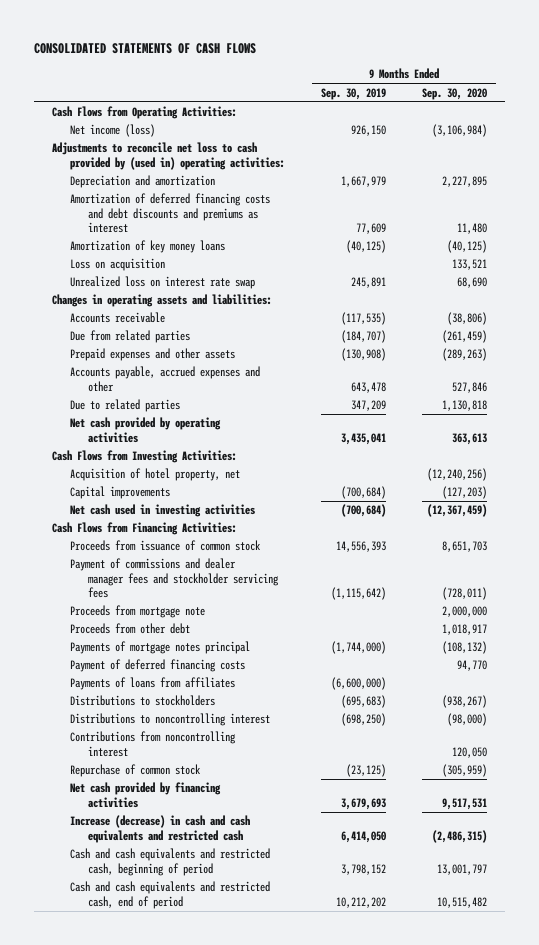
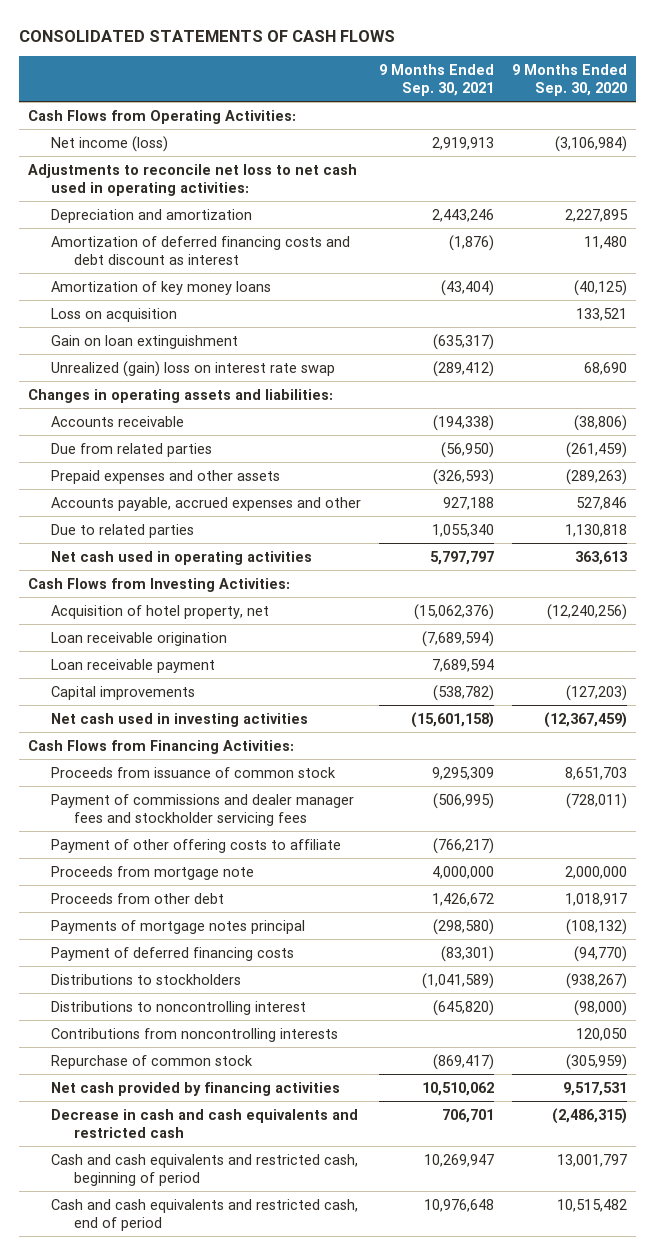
[320,87,386,100] Sep. 30, 2019 -> none
none -> [379,63,495,97] 9 Months Ended Sep. 30, 2021
[52,142,285,170] Adjustments to reconcile net loss to cash provided by (used in) operating activities: -> [28,163,358,197] Adjustments to reconcile net loss to net cash used in operating activities:
[69,193,270,234] Amortization of deferred financing costs and debt discounts and premiums as interest -> [51,235,351,266] Amortization of deferred financing costs and debt discount as interest
none -> [51,334,239,349] Gain on loan extinguishment
[69,276,255,290] Unrealized loss on interest rate swap -> [51,360,336,377] Unrealized (gain) loss on interest rate swap
[69,417,221,443] Net cash provided by operating activities -> [51,550,313,565] Net cash used in operating activities
none -> [51,631,228,646] Loan receivable origination
none -> [51,658,216,673] Loan receivable payment
none -> [51,838,342,853] Payment of other offering costs to affiliate
[69,677,235,691] Payments of loans from affiliates -> none
[456,660,487,672] 94,770 -> [574,945,628,962] (94,770)
[69,731,236,757] Contributions from noncontrolling interest -> [51,1027,339,1042] Contributions from noncontrolling interests
[69,815,250,843] Increase (decrease) in cash and cash equivalents and restricted cash -> [51,1108,359,1139] Decrease in cash and cash equivalents and restricted cash

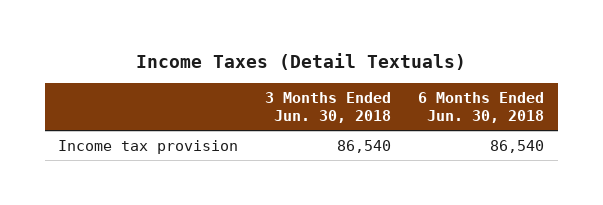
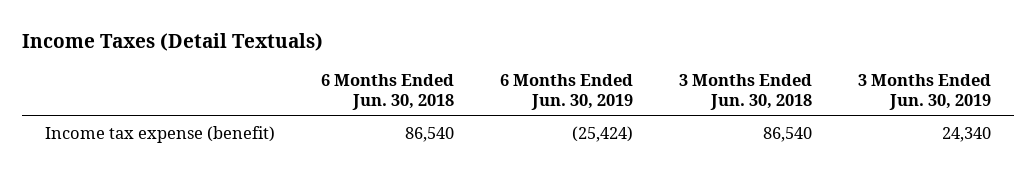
none -> [499,73,633,110] 6 Months Ended Jun. 30, 2019
none -> [857,73,991,110] 3 Months Ended Jun. 30, 2019
[58,139,239,154] Income tax provision -> [44,125,275,143] Income tax expense (benefit)

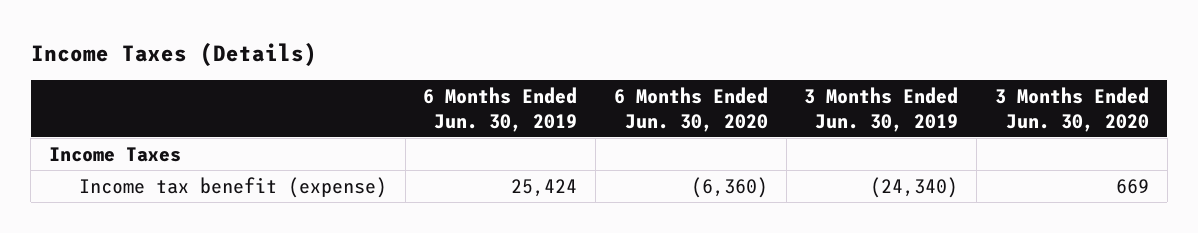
[22,32,324,51] Income Taxes (Detail Textuals) -> [30,42,317,66] Income Taxes (Details)
[320,73,454,110] 6 Months Ended Jun. 30, 2018 -> none
[678,73,812,110] 3 Months Ended Jun. 30, 2018 -> none
none -> [613,86,768,132] 6 Months Ended Jun. 30, 2020
none -> [994,86,1149,132] 3 Months Ended Jun. 30, 2020
none -> [48,146,181,162] Income Taxes
[44,125,275,143] Income tax expense (benefit) -> [78,176,387,198] Income tax benefit (expense)
[571,125,633,142] (25,424) -> [511,178,578,197] 25,424
[941,126,991,142] 24,340 -> [870,176,959,198] (24,340)

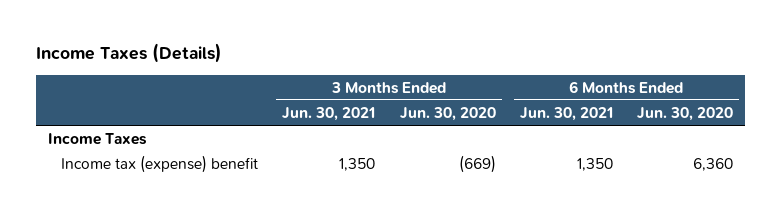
[423,86,578,132] 6 Months Ended Jun. 30, 2019 -> none
[804,86,959,132] 3 Months Ended Jun. 30, 2019 -> none
none -> [282,106,376,121] Jun. 30, 2021
none -> [519,106,613,121] Jun. 30, 2021
[78,176,387,198] Income tax benefit (expense) -> [61,154,259,173] Income tax (expense) benefit
[690,176,768,198] (6,360) -> [692,157,733,171] 6,360
[1115,178,1149,194] 669 -> [458,154,496,173] (669)

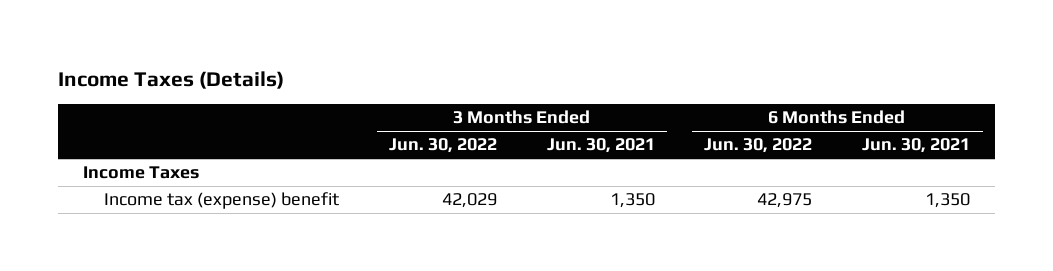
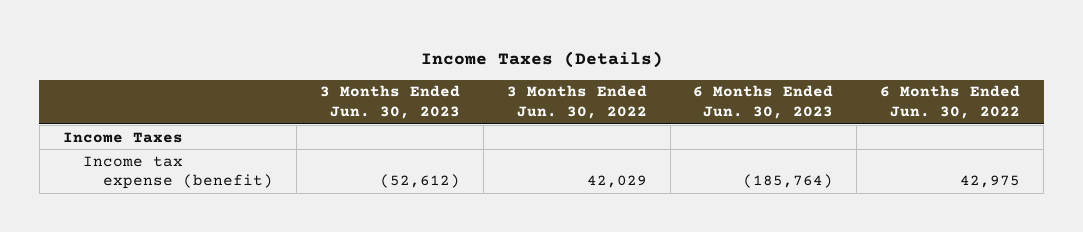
[546,138,655,154] Jun. 30, 2021 -> none
[862,138,971,154] Jun. 30, 2021 -> none
none -> [319,85,460,119] 3 Months Ended Jun. 30, 2023
none -> [693,85,834,119] 6 Months Ended Jun. 30, 2023
[104,192,340,210] Income tax (expense) benefit -> [82,155,273,190] Income tax expense (benefit)

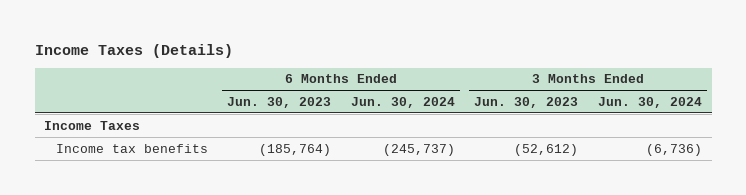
[506,85,647,119] 3 Months Ended Jun. 30, 2022 -> none
[880,85,1021,119] 6 Months Ended Jun. 30, 2022 -> none
none -> [350,96,455,108] Jun. 30, 2024
none -> [597,96,702,108] Jun. 30, 2024
[82,155,273,190] Income tax expense (benefit) -> [55,143,208,153] Income tax benefits

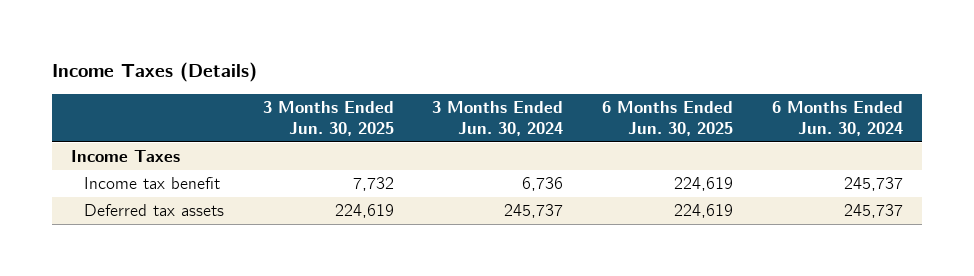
[227,96,332,108] Jun. 30, 2023 -> none
[474,96,579,108] Jun. 30, 2023 -> none
none -> [262,100,394,136] 3 Months Ended Jun. 30, 2025
none -> [601,100,733,136] 6 Months Ended Jun. 30, 2025
[55,143,208,153] Income tax benefits -> [83,177,220,190] Income tax benefit
[382,143,455,156] (245,737) -> [843,177,903,192] 245,737
[645,143,702,156] (6,736) -> [522,177,564,192] 6,736
none -> [83,204,224,217] Deferred tax assets

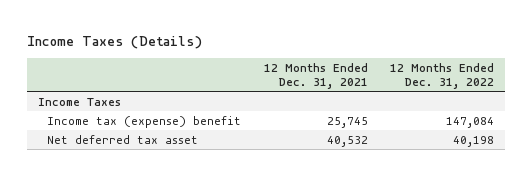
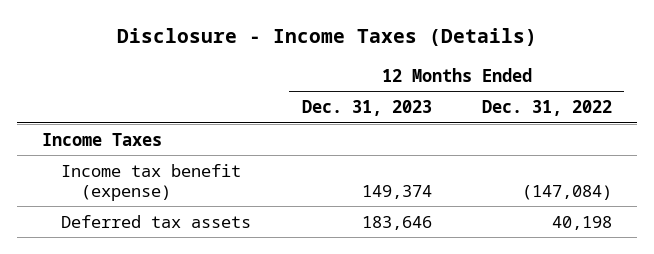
[26,35,202,49] Income Taxes (Details) -> [116,27,537,46] Disclosure - Income Taxes (Details)
[263,62,368,89] 12 Months Ended Dec. 31, 2021 -> none
none -> [301,99,432,116] Dec. 31, 2023
[47,115,242,128] Income tax (expense) benefit -> [61,163,242,201] Income tax benefit (expense)
[446,116,495,128] 147,084 -> [521,184,612,200] (147,084)
[47,134,199,144] Net deferred tax asset -> [61,214,252,228] Deferred tax assets

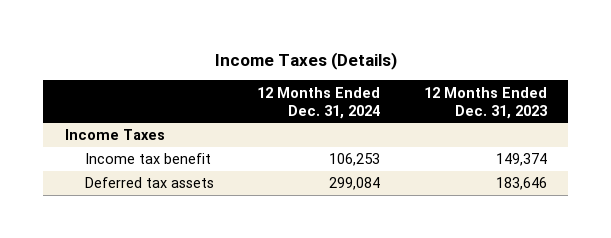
[116,27,537,46] Disclosure - Income Taxes (Details) -> [214,51,397,70] Income Taxes (Details)
[481,99,612,116] Dec. 31, 2022 -> none
none -> [257,86,381,119] 12 Months Ended Dec. 31, 2024
[61,163,242,201] Income tax benefit (expense) -> [84,153,211,165] Income tax benefit

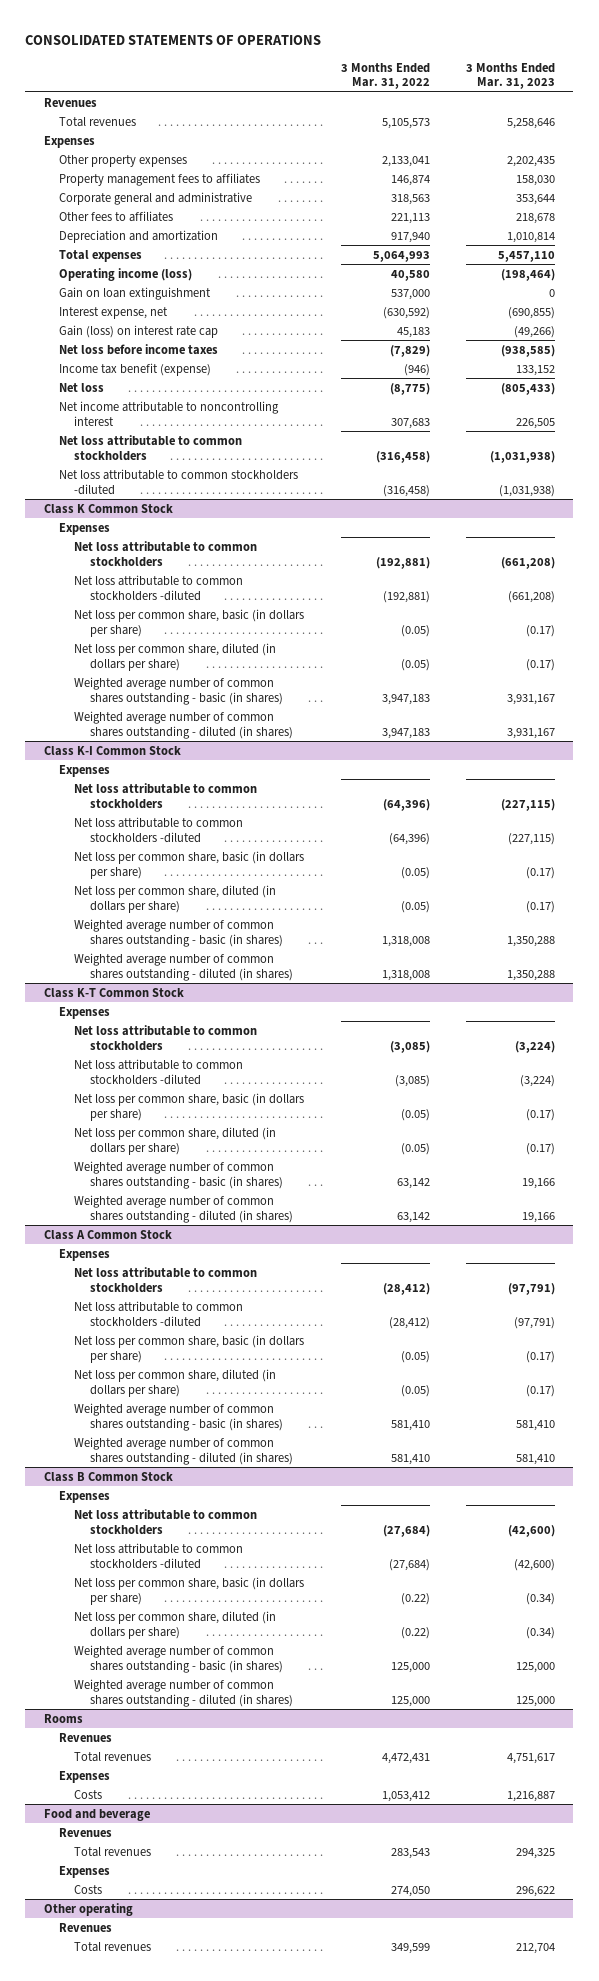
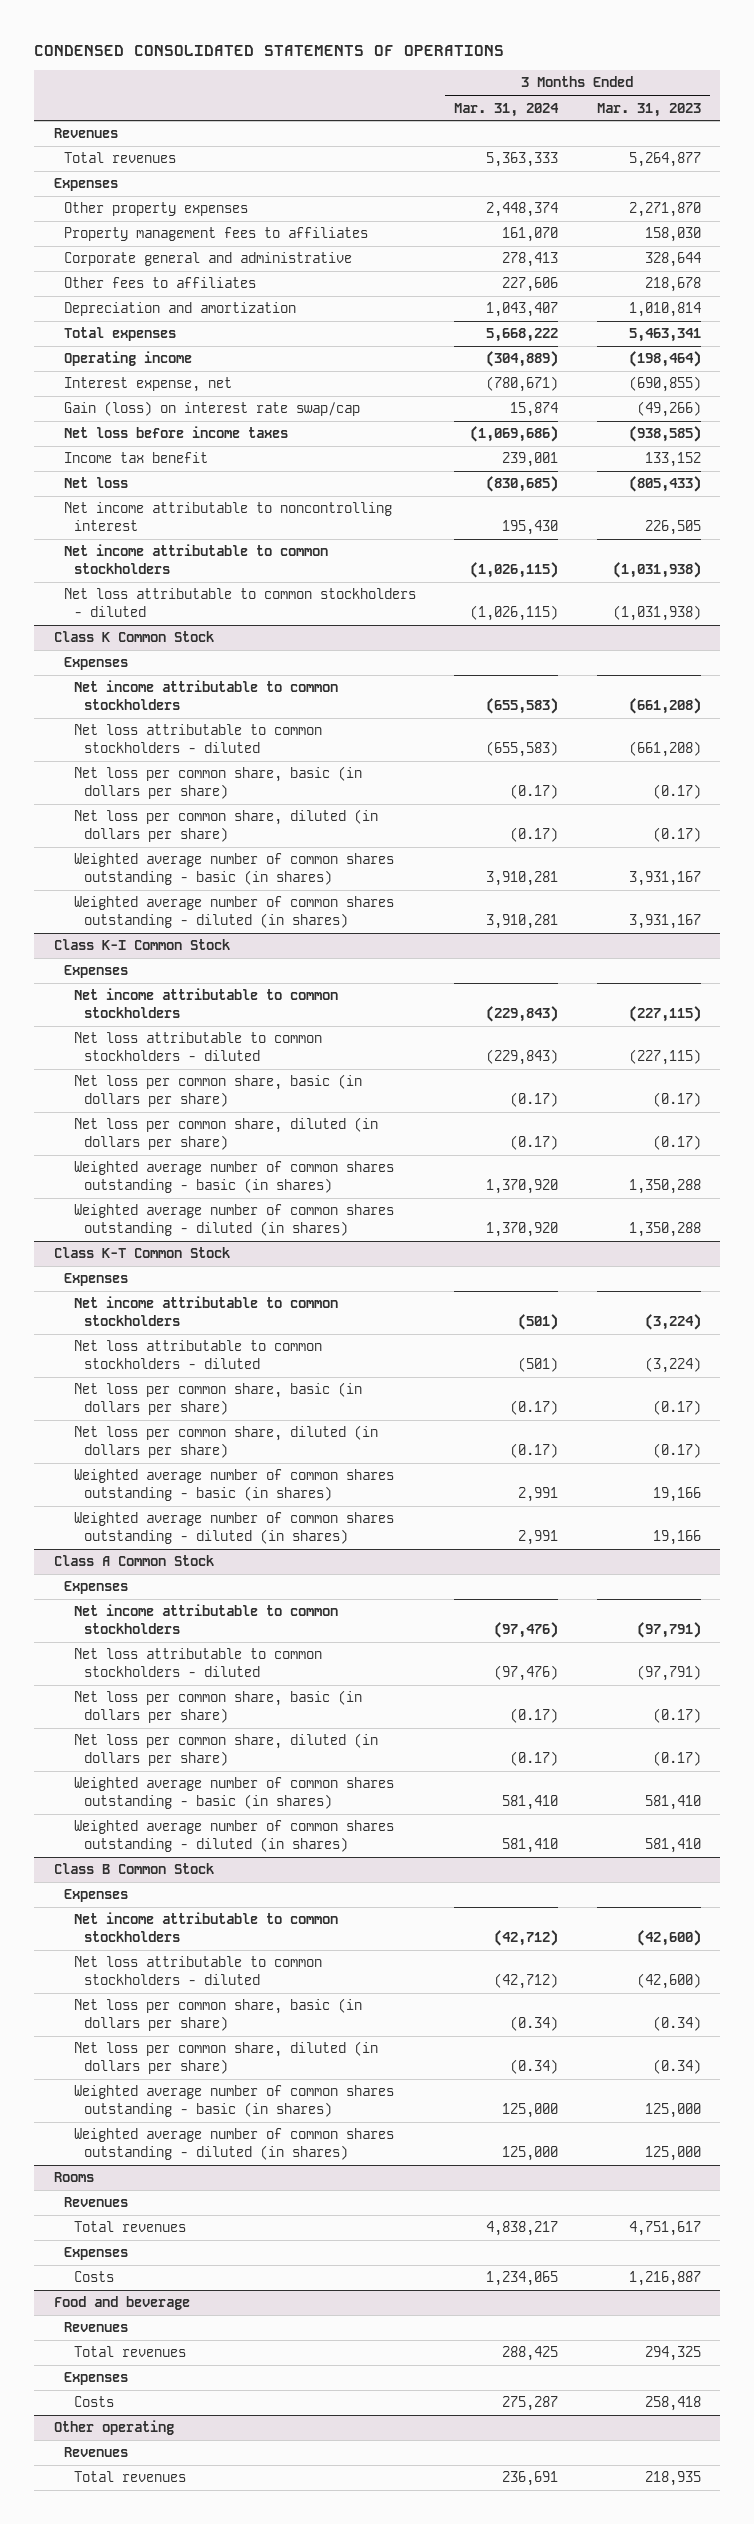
[25,35,322,46] CONSOLIDATED STATEMENTS OF OPERATIONS -> [34,45,505,57] CONDENSED CONSOLIDATED STATEMENTS OF OPERATIONS
[340,62,430,90] 3 Months Ended Mar. 31, 2022 -> none
none -> [454,102,560,117] Mar. 31, 2024
[507,117,556,129] 5,258,646 -> [628,152,701,168] 5,264,877
[507,155,556,167] 2,202,435 -> [628,202,701,218] 2,271,870
[516,193,556,205] 353,644 -> [644,252,701,268] 328,644
[58,286,211,300] Gain on loan extinguishment -> none
[498,250,556,262] 5,457,110 -> [628,328,701,343] 5,463,341
[58,267,192,281] Operating income (loss) -> [63,351,192,367] Operating income
[58,324,218,338] Gain (loss) on interest rate cap -> [63,401,360,417] Gain (loss) on interest rate swap/cap
[58,362,211,376] Income tax benefit (expense) -> [63,452,208,464] Income tax benefit
[58,434,242,461] Net loss attributable to common stockholders -> [63,544,328,574] Net income attributable to common stockholders
[58,468,298,495] Net loss attributable to common stockholders -diluted -> [63,588,416,617] Net loss attributable to common stockholders - diluted
[74,540,258,567] Net loss attributable to common stockholders -> [73,680,338,710] Net income attributable to common stockholders
[74,574,244,601] Net loss attributable to common stockholders -diluted -> [73,724,322,753] Net loss attributable to common stockholders - diluted
[74,782,258,809] Net loss attributable to common stockholders -> [73,988,338,1018] Net income attributable to common stockholders
[74,816,244,843] Net loss attributable to common stockholders -diluted -> [73,1032,322,1061] Net loss attributable to common stockholders - diluted
[74,1024,258,1051] Net loss attributable to common stockholders -> [73,1296,338,1326] Net income attributable to common stockholders
[74,1058,244,1085] Net loss attributable to common stockholders -diluted -> [73,1340,322,1369] Net loss attributable to common stockholders - diluted
[74,1266,258,1293] Net loss attributable to common stockholders -> [73,1604,338,1634] Net income attributable to common stockholders
[74,1300,244,1327] Net loss attributable to common stockholders -diluted -> [73,1648,322,1677] Net loss attributable to common stockholders - diluted
[74,1508,258,1535] Net loss attributable to common stockholders -> [73,1912,338,1942] Net income attributable to common stockholders
[74,1542,244,1569] Net loss attributable to common stockholders -diluted -> [73,1956,322,1985] Net loss attributable to common stockholders - diluted
[516,1885,556,1897] 296,622 -> [644,2396,701,2412] 258,418
[516,1942,556,1954] 212,704 -> [644,2471,701,2487] 218,935

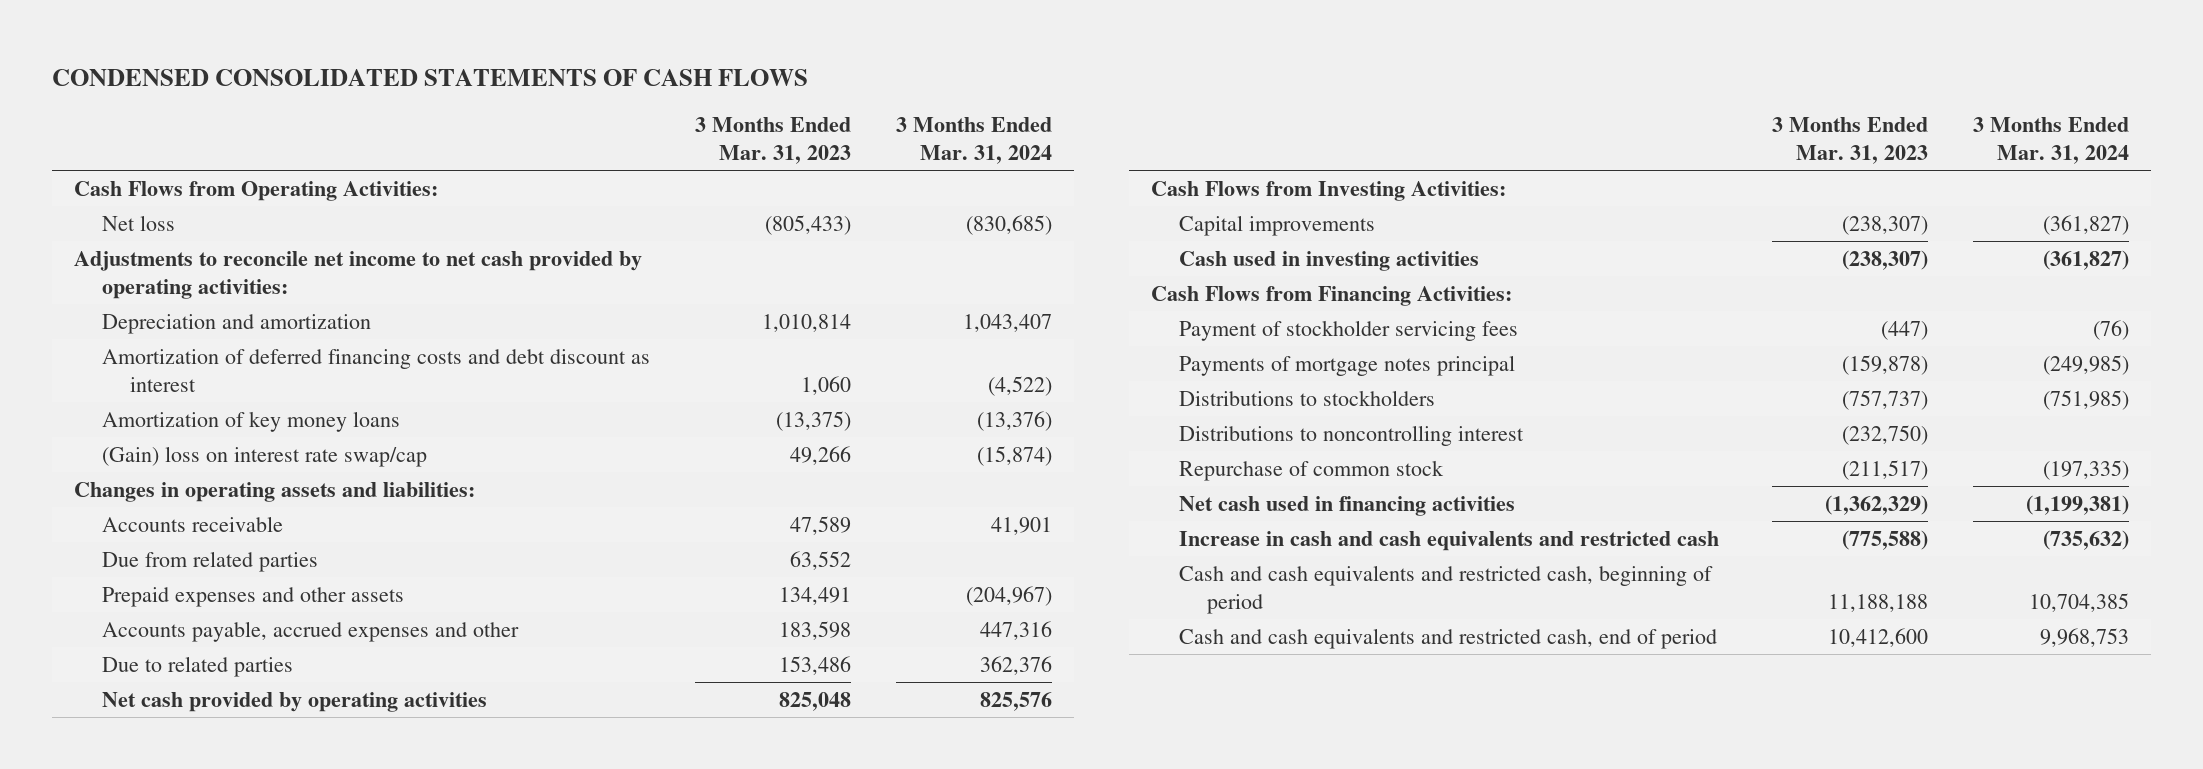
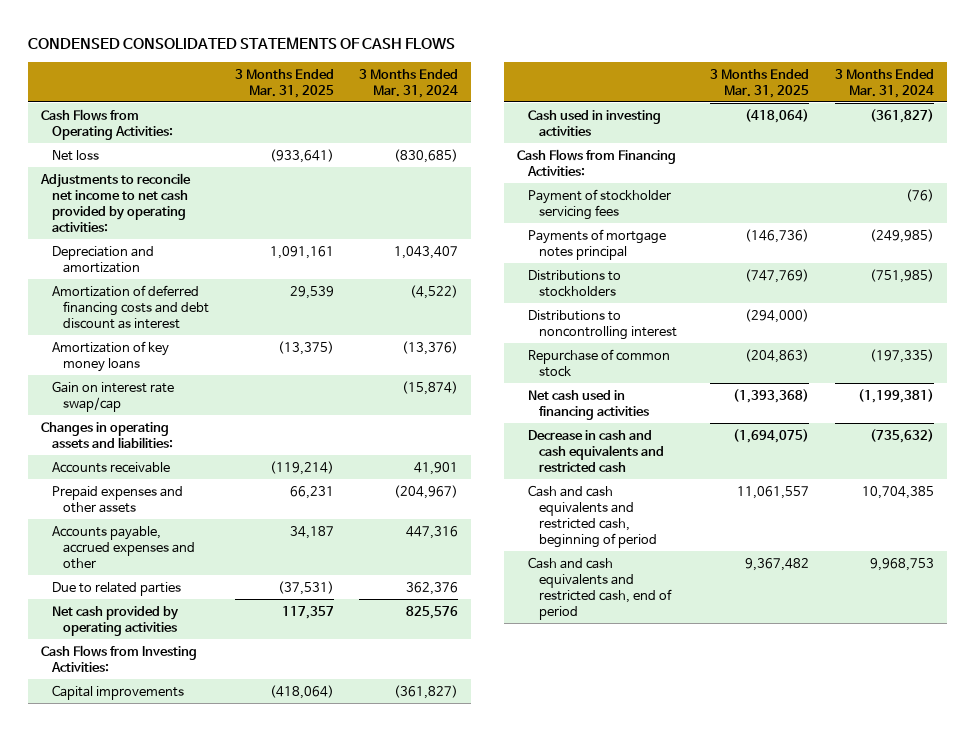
[694,117,851,165] 3 Months Ended Mar. 31, 2023 -> none
none -> [234,68,334,98] 3 Months Ended Mar. 31, 2025
[102,445,428,467] (Gain) loss on interest rate swap/cap -> [52,380,175,412] Gain on interest rate swap/cap
[102,550,319,572] Due from related parties -> none
[1179,530,1720,551] Increase in cash and cash equivalents and restricted cash -> [527,429,664,472] Decrease in cash and cash equivalents and restricted cash

